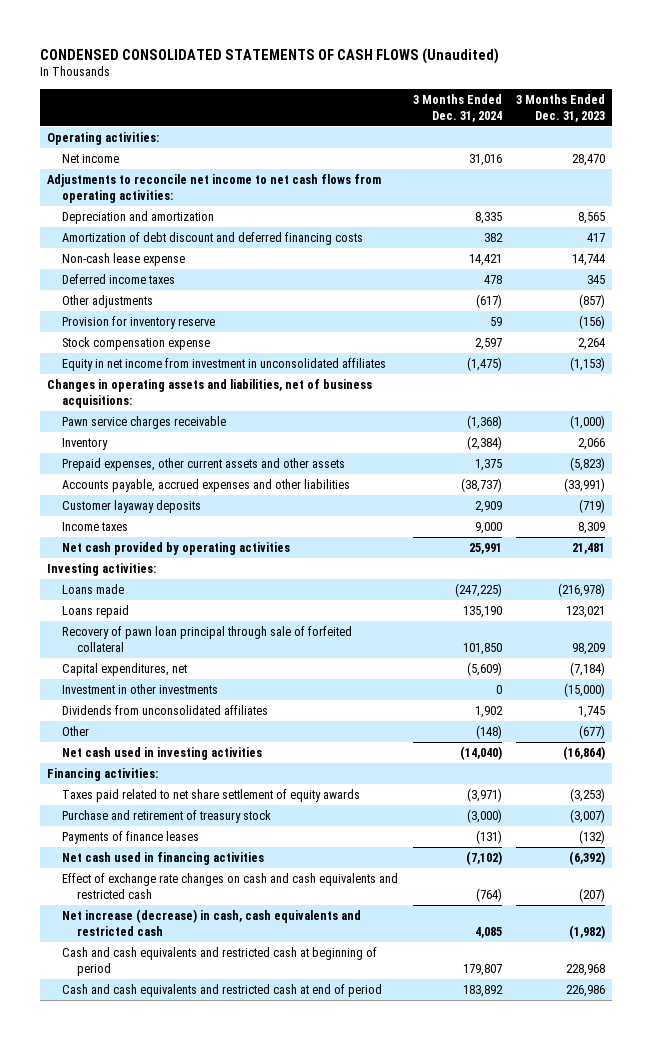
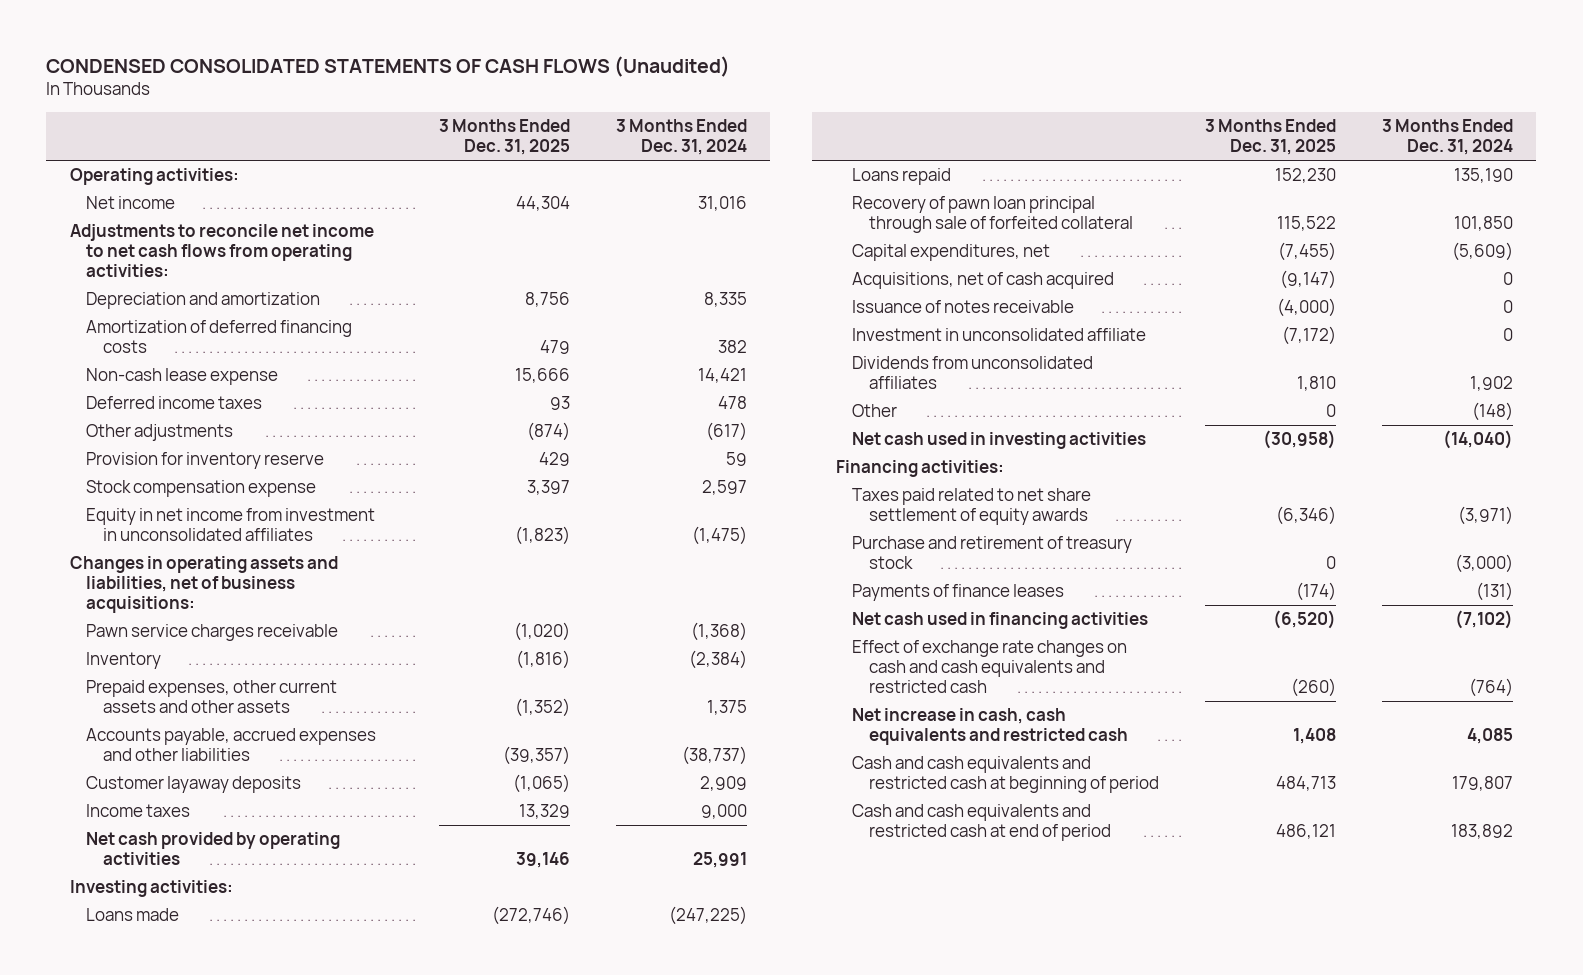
[516,93,606,122] 3 Months Ended Dec. 31, 2023 -> none
none -> [438,119,570,156] 3 Months Ended Dec. 31, 2025
[62,231,364,245] Amortization of debt discount and deferred financing costs -> [86,320,353,354] Amortization of deferred financing costs
[62,683,219,694] Investment in other investments -> none
none -> [852,272,1115,290] Acquisitions, net of cash acquired
none -> [852,300,1075,314] Issuance of notes receivable
none -> [852,328,1147,342] Investment in unconsolidated affiliate
[62,908,362,936] Net increase (decrease) in cash, cash equivalents and restricted cash -> [852,708,1128,746] Net increase in cash, cash equivalents and restricted cash

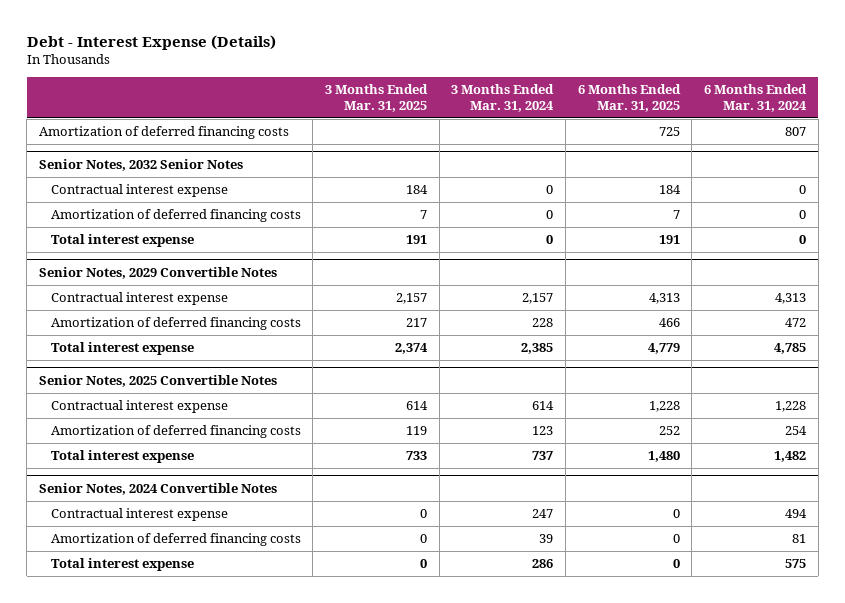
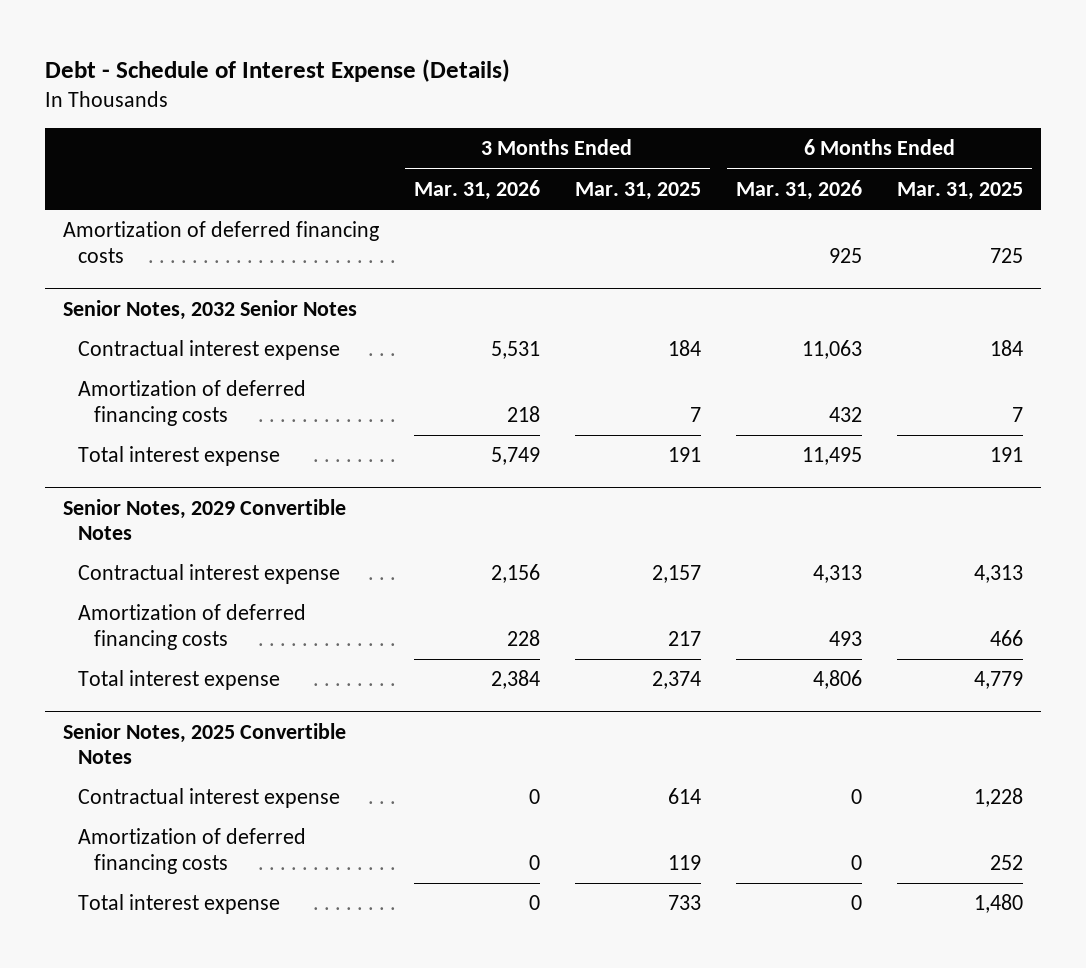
[26,34,276,50] Debt - Interest Expense (Details) -> [45,59,511,83] Debt - Schedule of Interest Expense (Details)
[451,84,555,112] 3 Months Ended Mar. 31, 2024 -> none
[704,84,808,112] 6 Months Ended Mar. 31, 2024 -> none
none -> [413,179,540,200] Mar. 31, 2026
none -> [736,179,863,200] Mar. 31, 2026
[38,483,277,496] Senior Notes, 2024 Convertible Notes -> none
[50,508,228,522] Contractual interest expense -> none
[50,533,301,547] Amortization of deferred financing costs -> none
[50,558,194,572] Total interest expense -> none

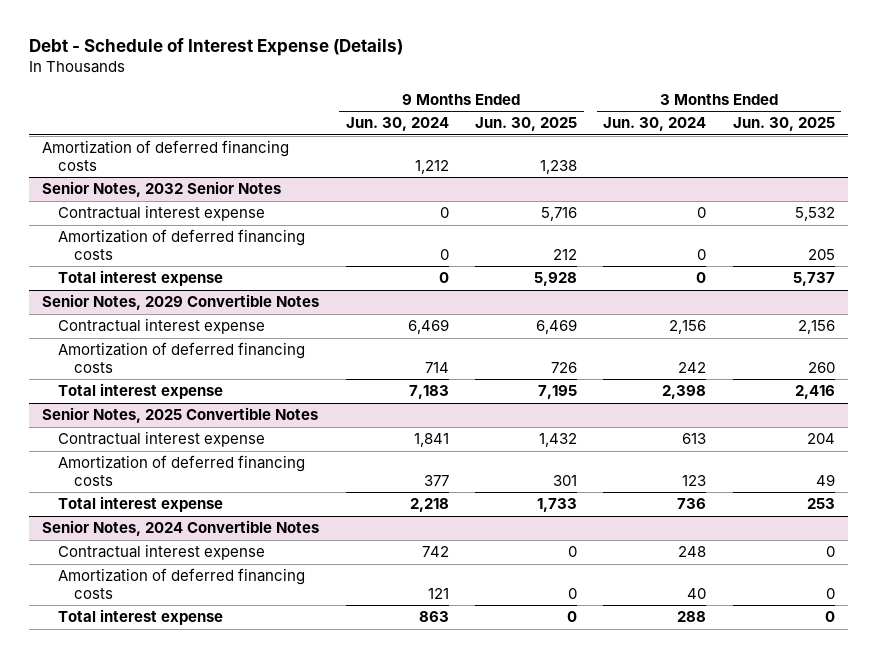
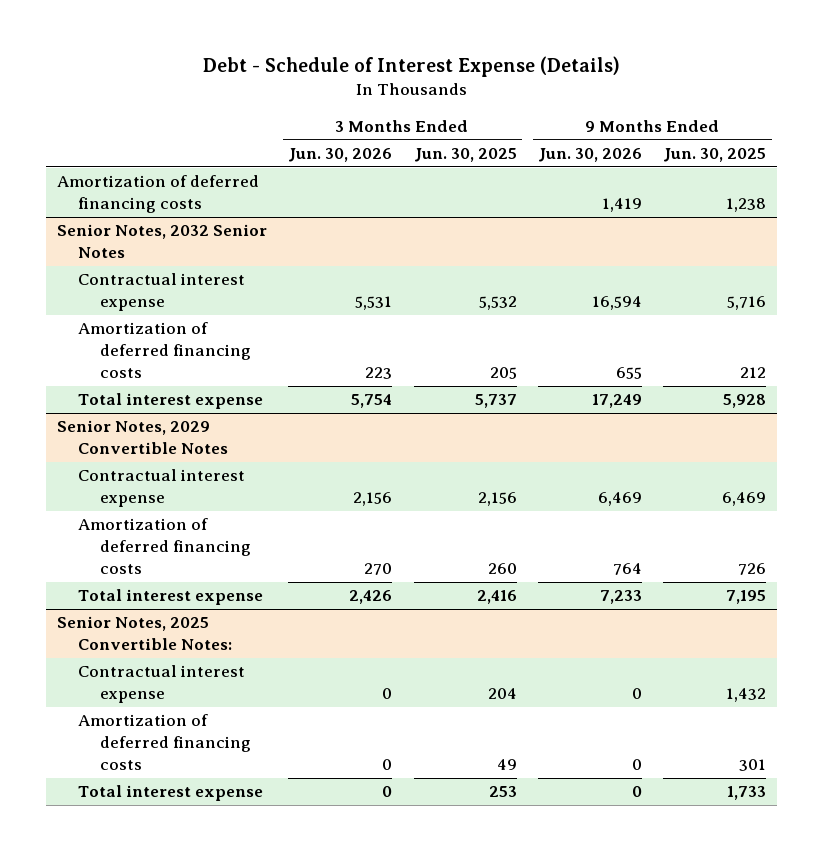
[345,117,449,132] Jun. 30, 2024 -> none
[603,117,707,132] Jun. 30, 2024 -> none
none -> [288,147,393,162] Jun. 30, 2026
none -> [538,147,643,162] Jun. 30, 2026
[42,407,319,424] Senior Notes, 2025 Convertible Notes -> [56,616,233,651] Senior Notes, 2025 Convertible Notes:
[42,520,320,537] Senior Notes, 2024 Convertible Notes -> none
[58,544,266,561] Contractual interest expense -> none
[58,568,306,599] Amortization of deferred financing costs -> none
[58,609,224,626] Total interest expense -> none

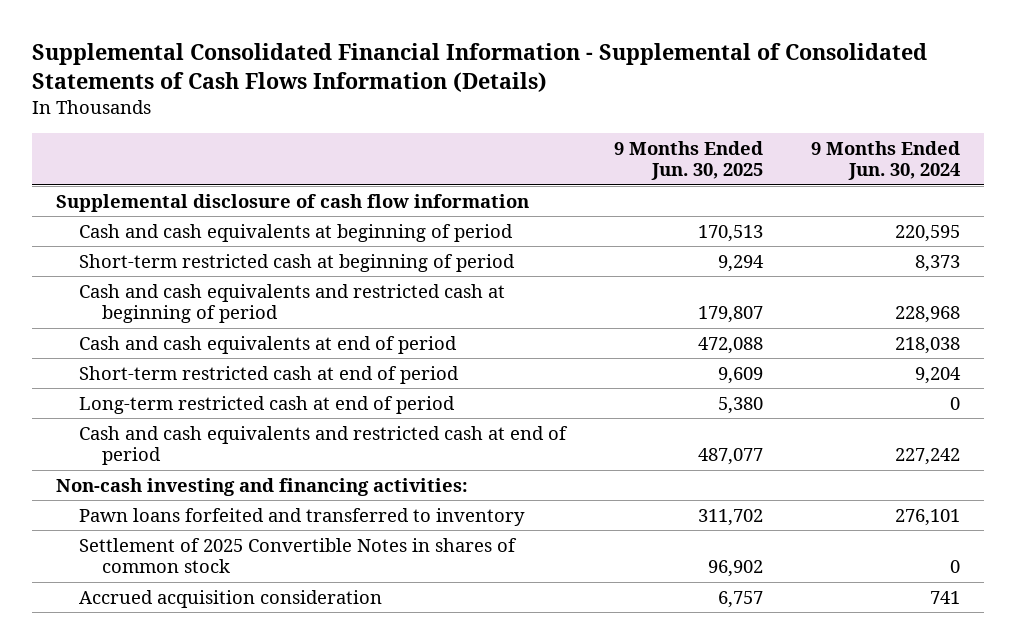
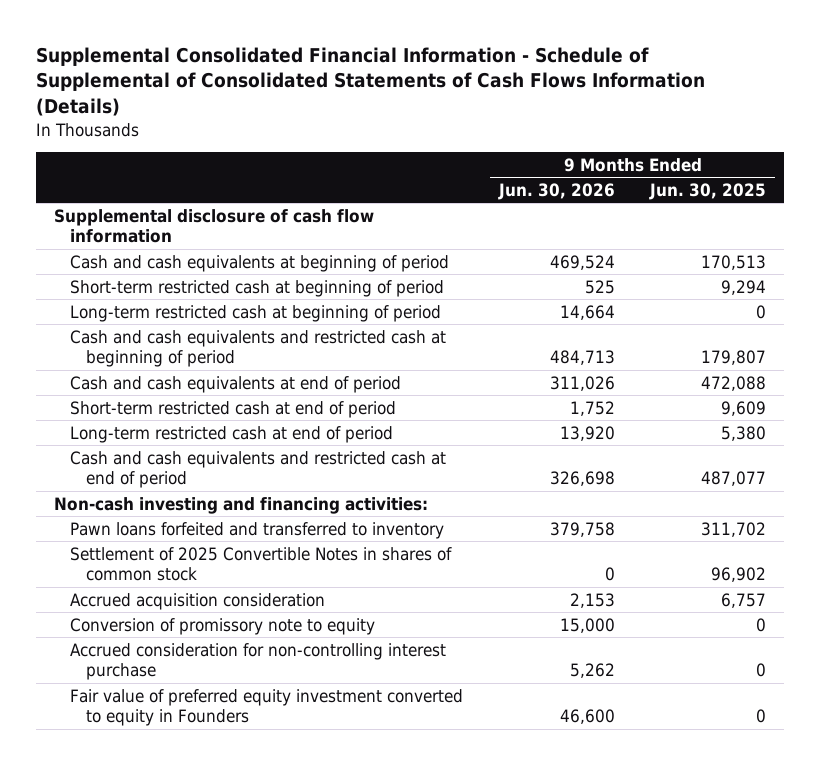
[31,43,927,93] Supplemental Consolidated Financial Information - Supplemental of Consolidated Statements of Cash Flows Information (Details) -> [35,46,705,117] Supplemental Consolidated Financial Information - Schedule of Supplemental of Consolidated Statements of Cash Flows Information (Details)
[811,140,961,181] 9 Months Ended Jun. 30, 2024 -> none
none -> [497,182,615,200] Jun. 30, 2026
none -> [69,304,441,322] Long-term restricted cash at beginning of period
none -> [69,617,375,635] Conversion of promissory note to equity
none -> [69,642,446,681] Accrued consideration for non-controlling interest purchase
none -> [69,688,463,727] Fair value of preferred equity investment converted to equity in Founders

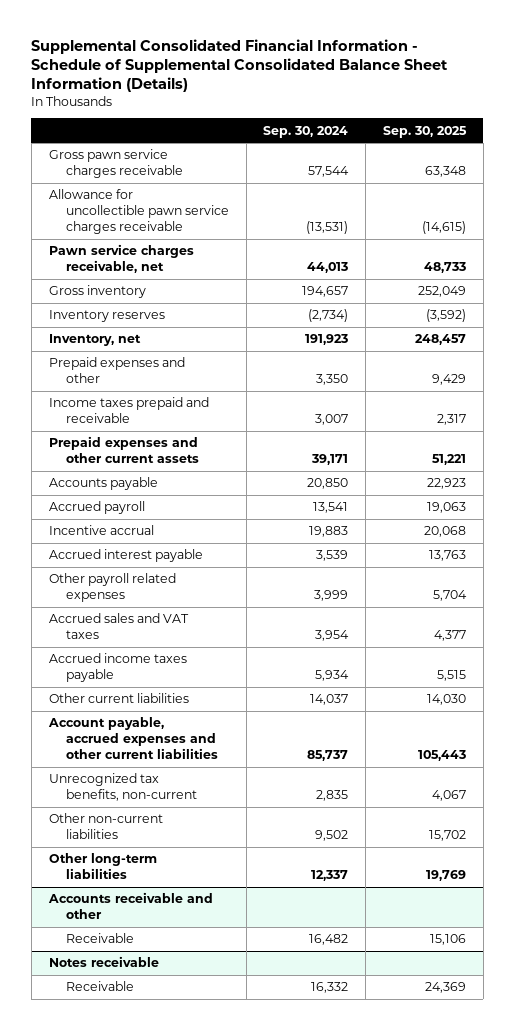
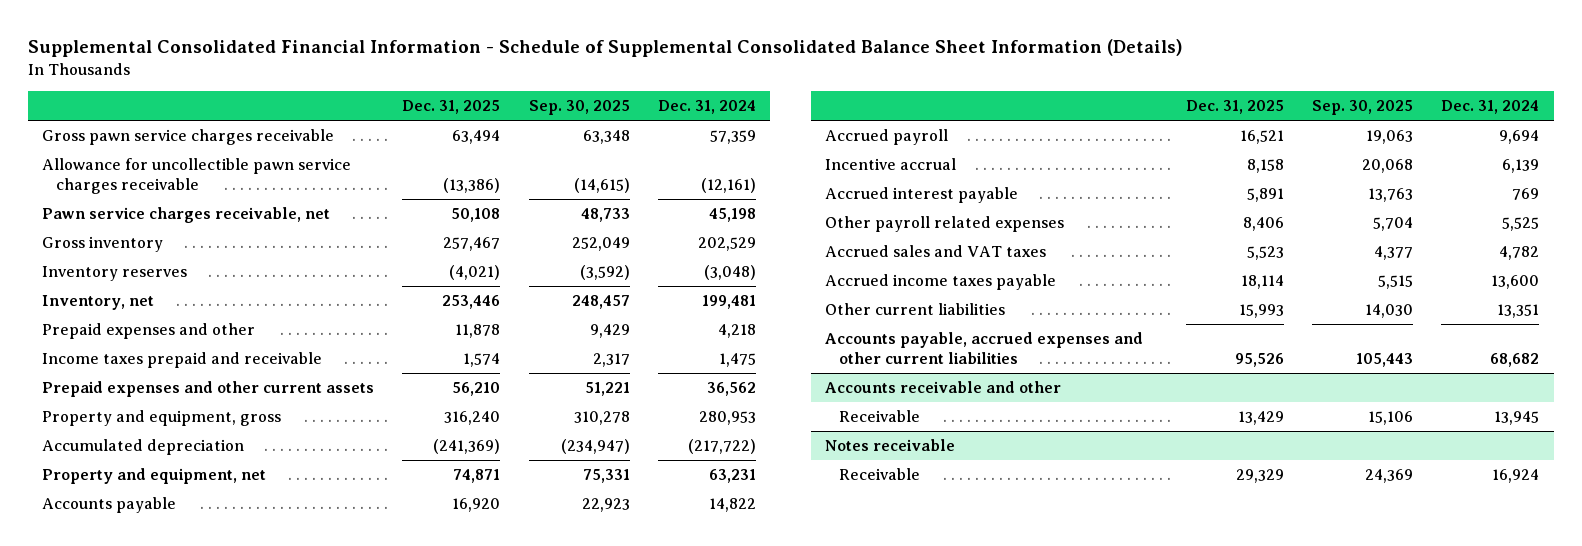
[263,125,349,138] Sep. 30, 2024 -> none
none -> [402,100,501,115] Dec. 31, 2025
none -> [658,100,757,115] Dec. 31, 2024
none -> [42,410,282,427] Property and equipment, gross
none -> [42,439,245,456] Accumulated depreciation
none -> [42,468,267,485] Property and equipment, net
[48,773,197,802] Unrecognized tax benefits, non-current -> none
[48,813,163,840] Other non-current liabilities -> none
[48,853,157,880] Other long-term liabilities -> none
[47,717,218,760] Account payable, accrued expenses and other current liabilities -> [825,332,1144,365] Accounts payable, accrued expenses and other current liabilities

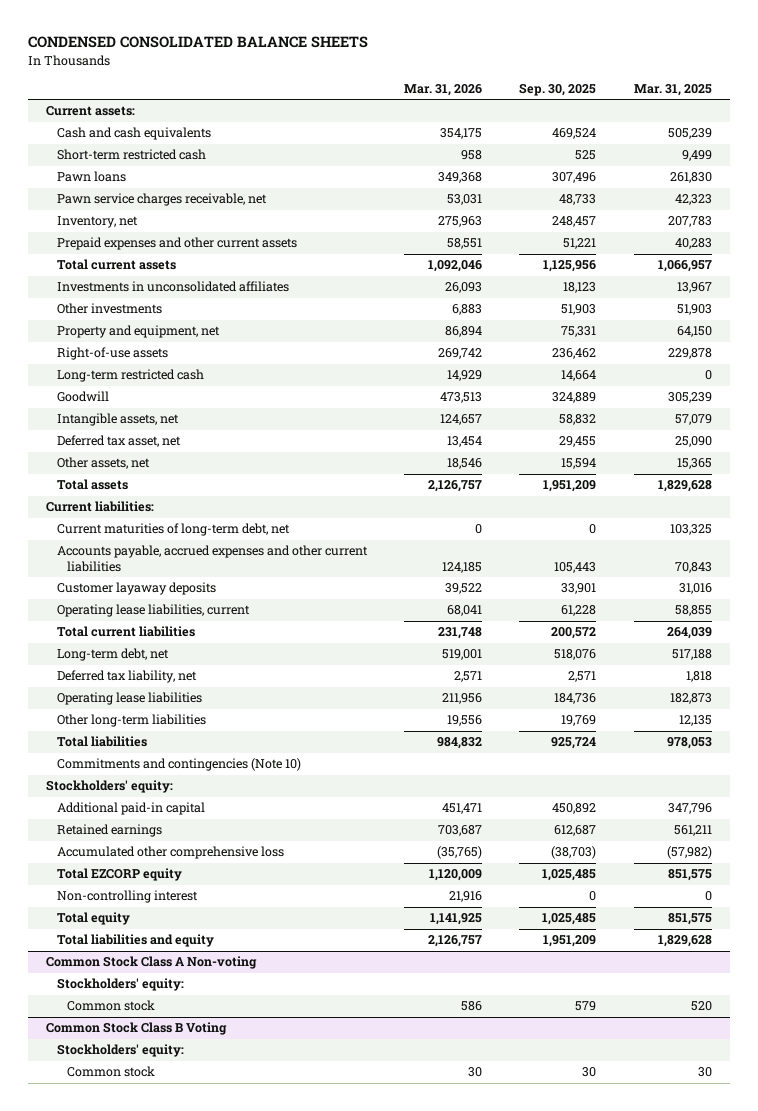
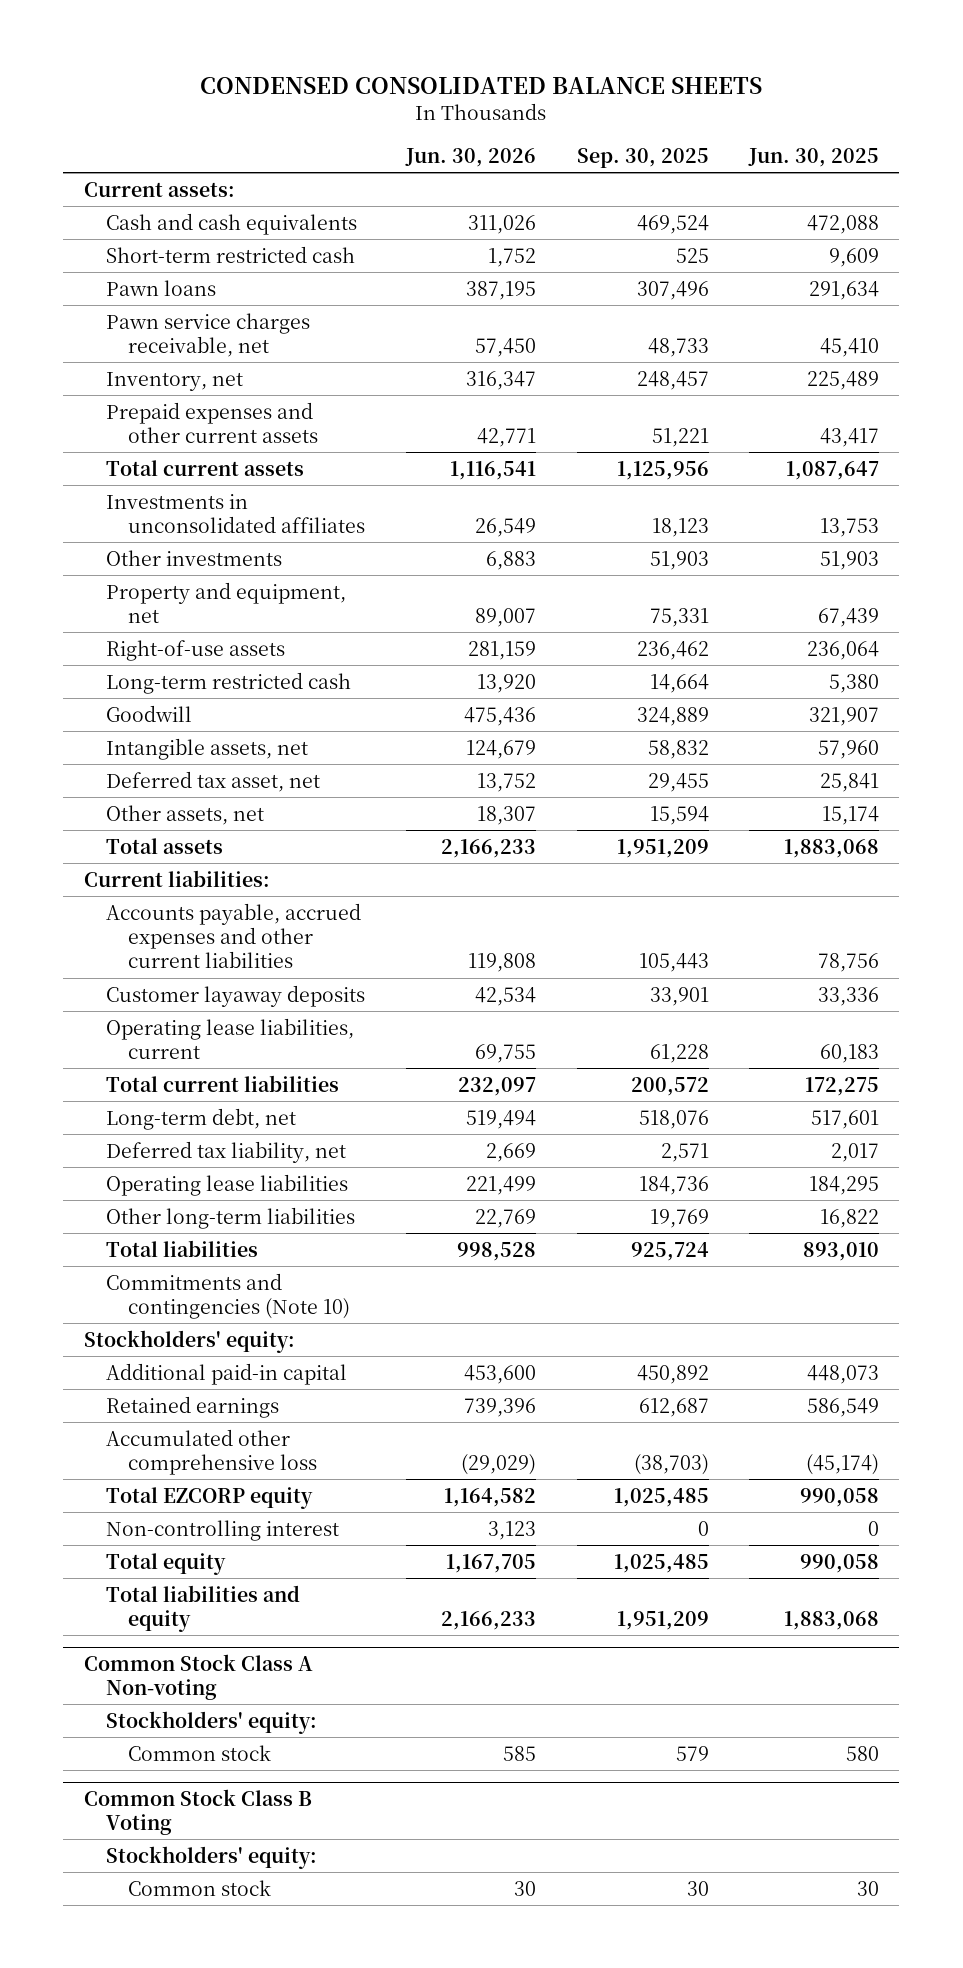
[404,83,483,96] Mar. 31, 2026 -> none
[633,83,712,96] Mar. 31, 2025 -> none
none -> [405,147,537,167] Jun. 30, 2026
none -> [748,147,880,167] Jun. 30, 2025
[56,523,290,537] Current maturities of long-term debt, net -> none

